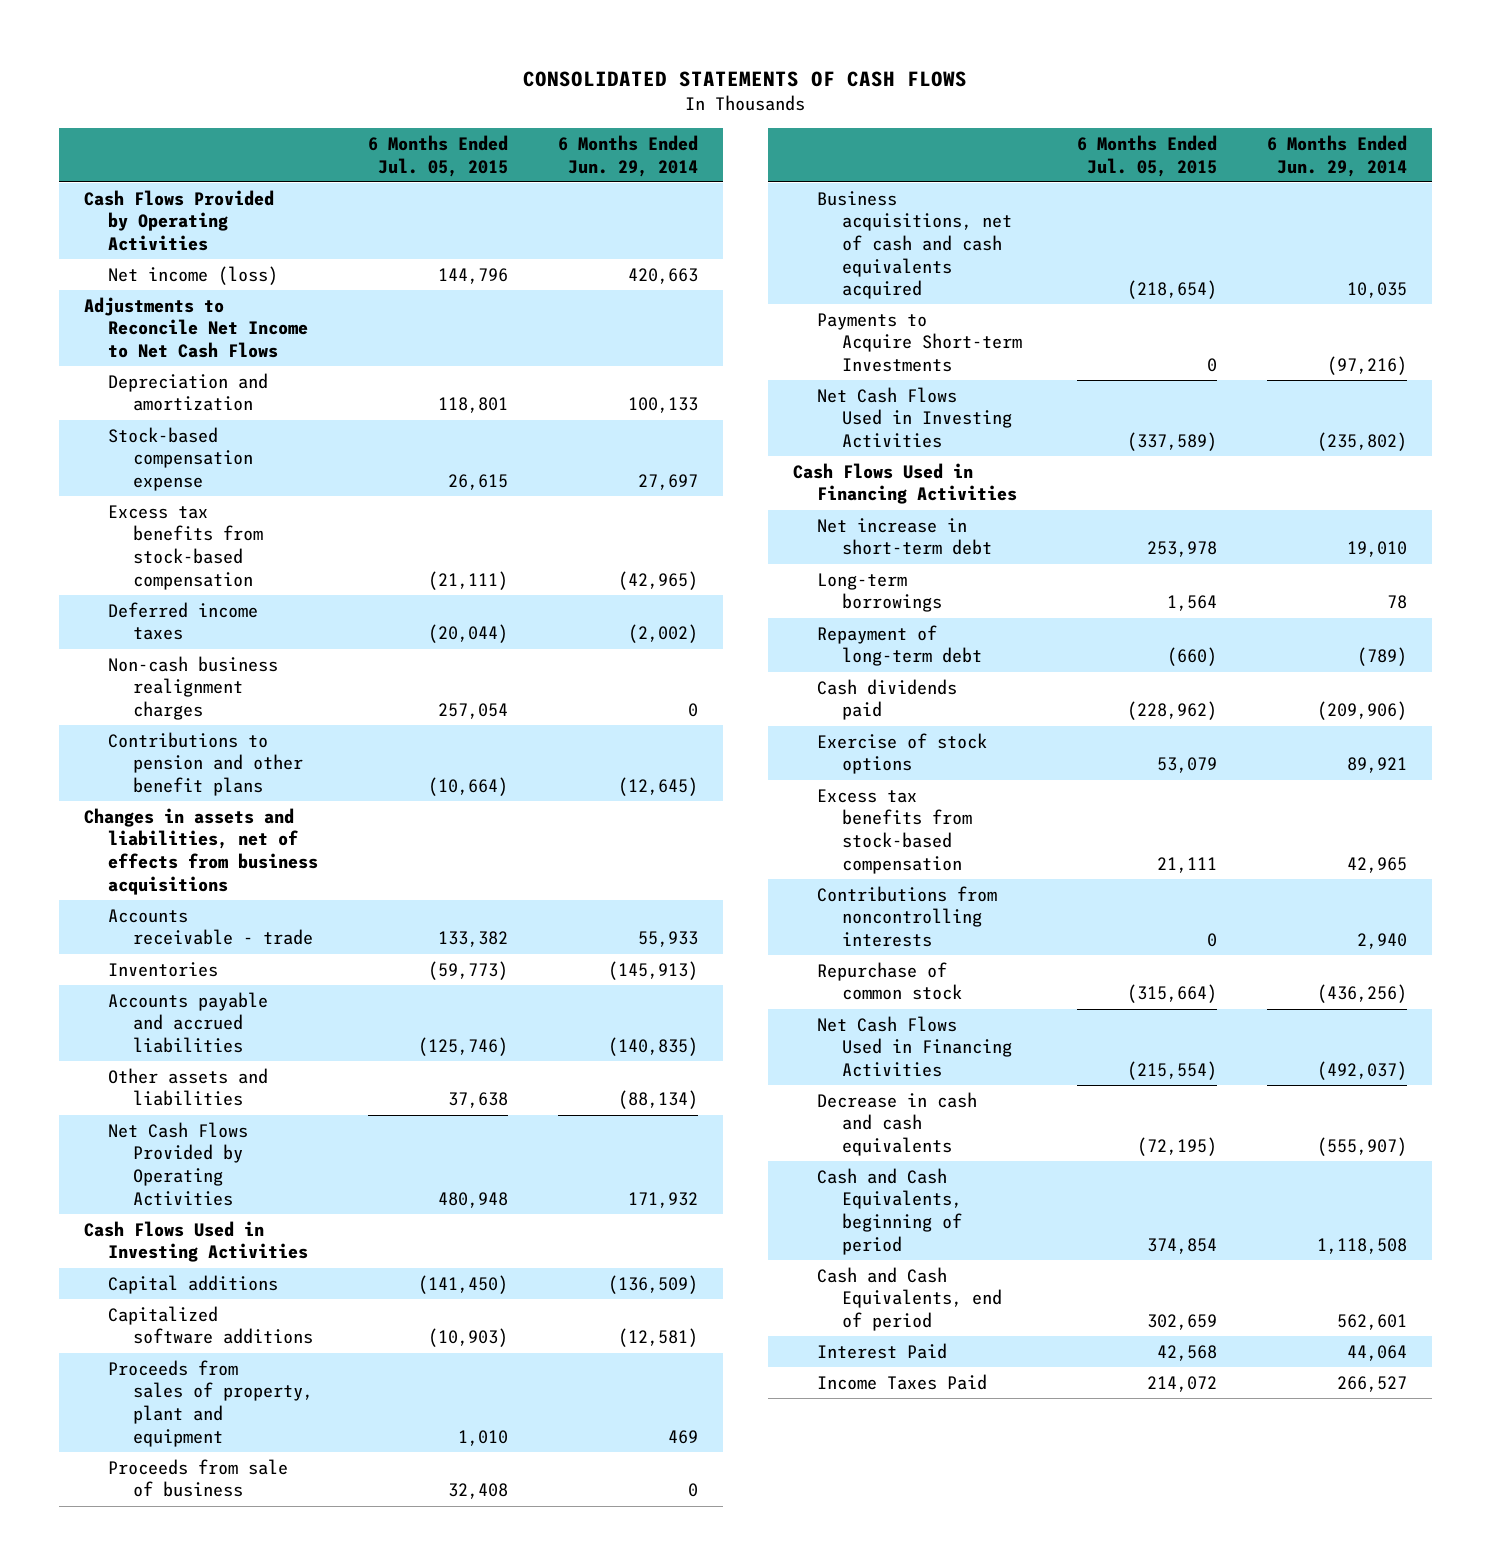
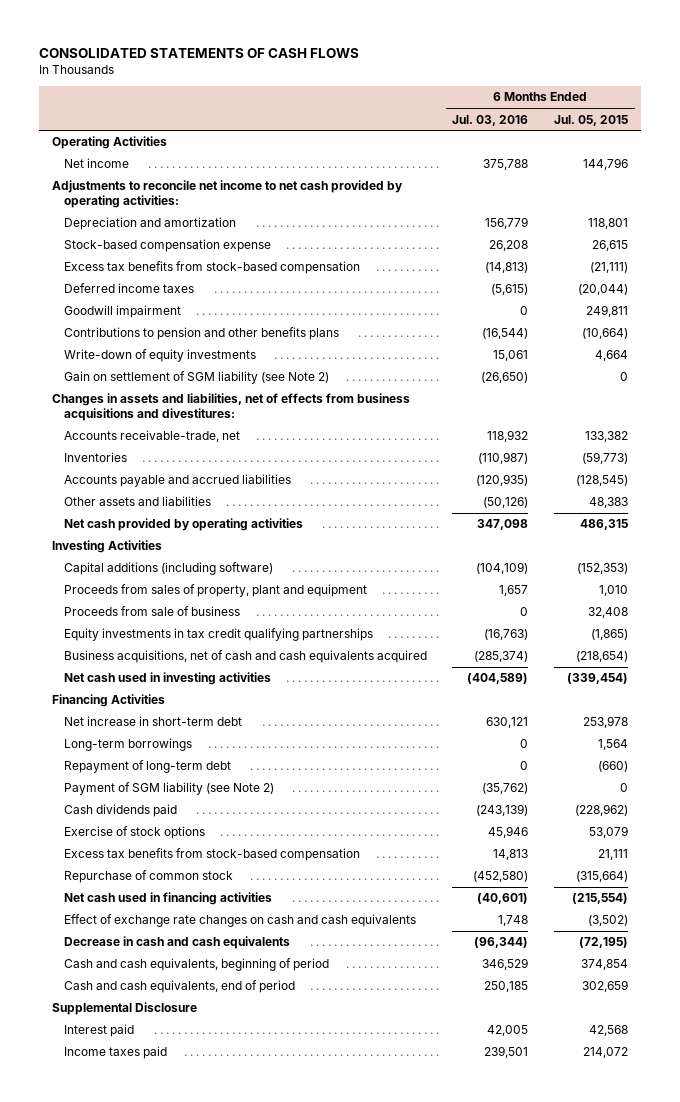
[558,134,699,177] 6 Months Ended Jun. 29, 2014 -> none
none -> [452,114,529,126] Jul. 03, 2016
[83,189,274,251] Cash Flows Provided by Operating Activities -> [52,136,168,150] Operating Activities
[108,265,279,285] Net income (loss) -> [63,158,129,169] Net income
[83,296,309,358] Adjustments to Reconcile Net Income to Net Cash Flows -> [52,180,404,209] Adjustments to reconcile net income to net cash provided by operating activities:
[108,655,279,720] Non-cash business realignment charges -> none
none -> [63,305,181,319] Goodwill impairment
[108,731,303,796] Contributions to pension and other benefit plans -> [63,327,339,341] Contributions to pension and other benefits plans
none -> [63,349,256,363] Write-down of equity investments
none -> [63,371,329,385] Gain on settlement of SGM liability (see Note 2)
[83,807,319,895] Changes in assets and liabilities, net of effects from business acquisitions -> [52,393,411,422] Changes in assets and liabilities, net of effects from business acquisitions and divestitures:
[108,908,313,946] Accounts receivable - trade -> [63,430,240,443] Accounts receivable-trade, net
[108,1305,313,1345] Capitalized software additions -> none
[418,1036,509,1056] (125,746) -> [576,475,629,487] (128,545)
[448,1092,509,1109] 37,638 -> [589,497,629,509] 48,383
[108,1121,249,1206] Net Cash Flows Provided by Operating Activities -> [63,518,303,532] Net cash provided by operating activities
[438,1191,509,1208] 480,948 -> [580,519,629,531] 486,315
[83,1220,309,1263] Cash Flows Used in Investing Activities -> [52,540,163,554] Investing Activities
[108,1274,279,1294] Capital additions -> [63,562,273,576] Capital additions (including software)
[418,1274,509,1294] (141,450) -> [577,563,629,575] (152,353)
none -> [63,628,373,642] Equity investments in tax credit qualifying partnerships
[817,312,1022,372] Payments to Acquire Short-term Investments -> none
[817,386,1012,448] Net Cash Flows Used in Investing Activities -> [63,672,271,686] Net cash used in investing activities
[1127,431,1218,451] (337,589) -> [567,673,629,685] (339,454)
[792,462,1018,505] Cash Flows Used in Financing Activities -> [52,694,166,708] Financing Activities
none -> [63,782,274,796] Payment of SGM liability (see Note 2)
[817,885,998,947] Contributions from noncontrolling interests -> none
[817,1015,1012,1077] Net Cash Flows Used in Financing Activities -> [63,892,272,906] Net cash used in financing activities
none -> [63,914,416,928] Effect of exchange rate changes on cash and cash equivalents
[817,1167,962,1255] Cash and Cash Equivalents, beginning of period -> [63,958,329,972] Cash and cash equivalents, beginning of period
[817,1266,1002,1331] Cash and Cash Equivalents, end of period -> [63,980,295,994] Cash and cash equivalents, end of period
none -> [52,1002,198,1016] Supplemental Disclosure
[817,1342,948,1359] Interest Paid -> [63,1024,134,1038] Interest paid
[817,1373,988,1390] Income Taxes Paid -> [63,1046,167,1060] Income taxes paid

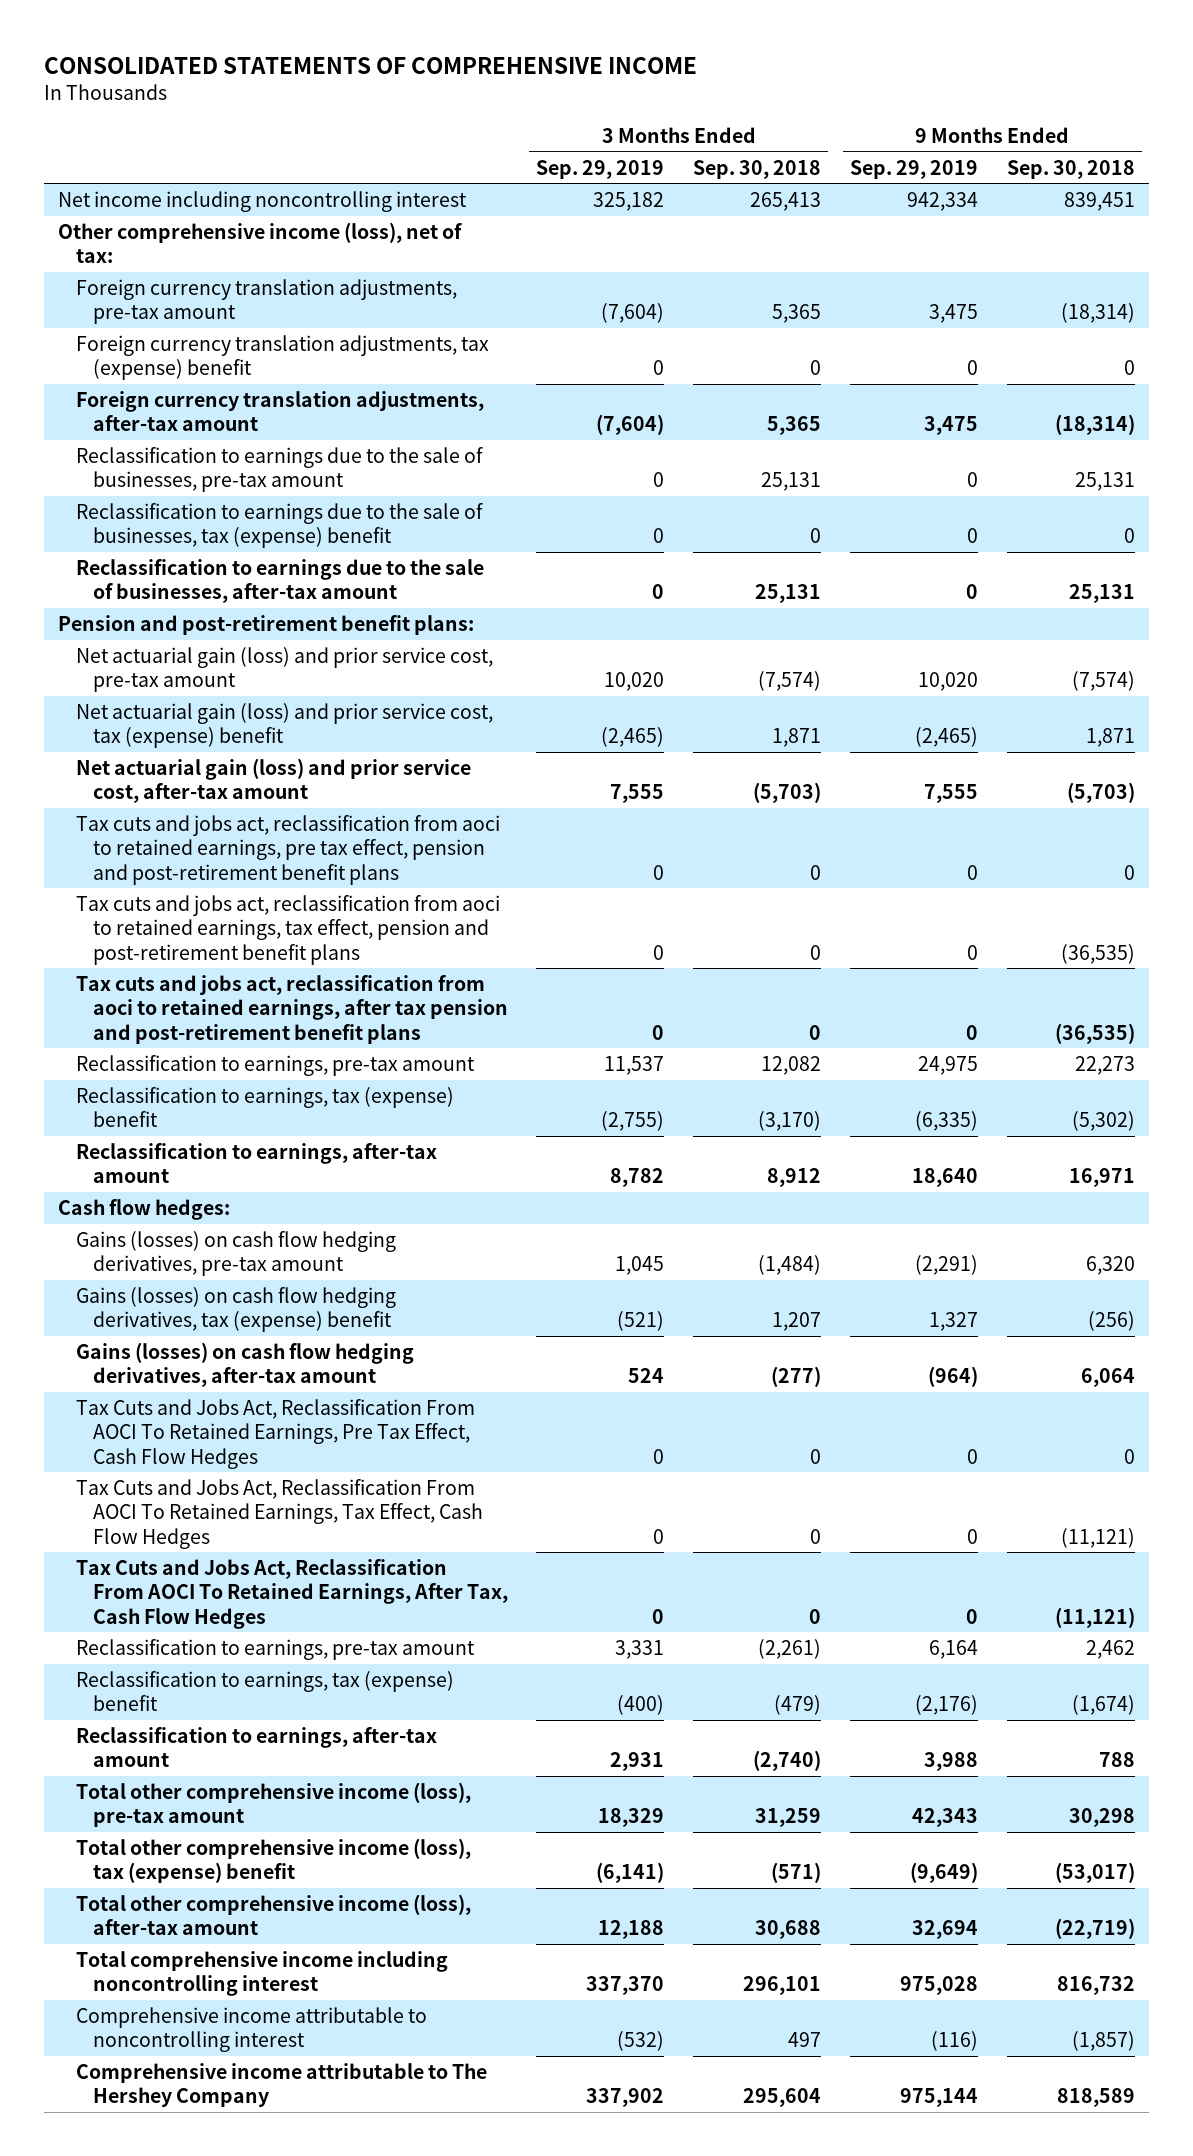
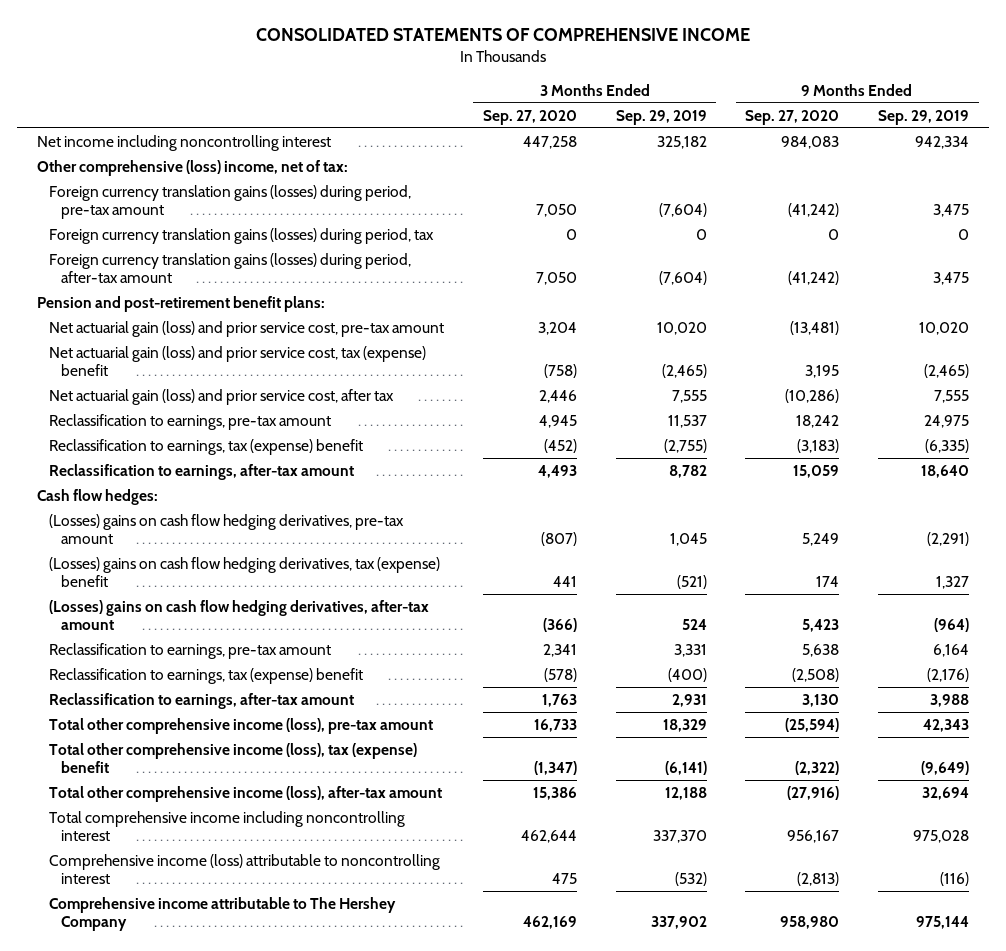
[693,159,822,179] Sep. 30, 2018 -> none
[1006,159,1135,179] Sep. 30, 2018 -> none
none -> [482,109,577,125] Sep. 27, 2020
none -> [745,109,840,125] Sep. 27, 2020
[75,446,483,493] Reclassification to earnings due to the sale of businesses, pre-tax amount -> none
[75,502,483,549] Reclassification to earnings due to the sale of businesses, tax (expense) benefit -> none
[75,558,484,604] Reclassification to earnings due to the sale of businesses, after-tax amount -> none
[58,221,463,264] Other comprehensive income (loss), net of tax: -> [36,159,348,176] Other comprehensive (loss) income, net of tax:
[75,278,457,325] Foreign currency translation adjustments, pre-tax amount -> [48,184,411,219] Foreign currency translation gains (losses) during period, pre-tax amount
[75,334,489,381] Foreign currency translation adjustments, tax (expense) benefit -> [48,227,434,244] Foreign currency translation gains (losses) during period, tax
[75,390,484,432] Foreign currency translation adjustments, after-tax amount -> [48,252,411,283] Foreign currency translation gains (losses) during period, after-tax amount
[75,814,500,885] Tax cuts and jobs act, reclassification from aoci to retained earnings, pre tax effect, pension and post-retirement benefit plans -> none
[75,894,500,965] Tax cuts and jobs act, reclassification from aoci to retained earnings, tax effect, pension and post-retirement benefit plans -> none
[75,974,508,1044] Tax cuts and jobs act, reclassification from aoci to retained earnings, after tax pension and post-retirement benefit plans -> none
[75,757,471,804] Net actuarial gain (loss) and prior service cost, after-tax amount -> [48,388,394,405] Net actuarial gain (loss) and prior service cost, after tax
[75,1398,475,1469] Tax Cuts and Jobs Act, Reclassification From AOCI To Retained Earnings, Pre Tax Effect, Cash Flow Hedges -> none
[75,1478,483,1549] Tax Cuts and Jobs Act, Reclassification From AOCI To Retained Earnings, Tax Effect, Cash Flow Hedges -> none
[75,1558,508,1629] Tax Cuts and Jobs Act, Reclassification From AOCI To Retained Earnings, After Tax, Cash Flow Hedges -> none
[75,1230,396,1277] Gains (losses) on cash flow hedging derivatives, pre-tax amount -> [48,513,404,544] (Losses) gains on cash flow hedging derivatives, pre-tax amount
[75,1286,396,1333] Gains (losses) on cash flow hedging derivatives, tax (expense) benefit -> [48,556,440,587] (Losses) gains on cash flow hedging derivatives, tax (expense) benefit
[75,1341,414,1388] Gains (losses) on cash flow hedging derivatives, after-tax amount -> [48,599,429,630] (Losses) gains on cash flow hedging derivatives, after-tax amount
[75,2006,427,2053] Comprehensive income attributable to noncontrolling interest -> [48,853,440,884] Comprehensive income (loss) attributable to noncontrolling interest

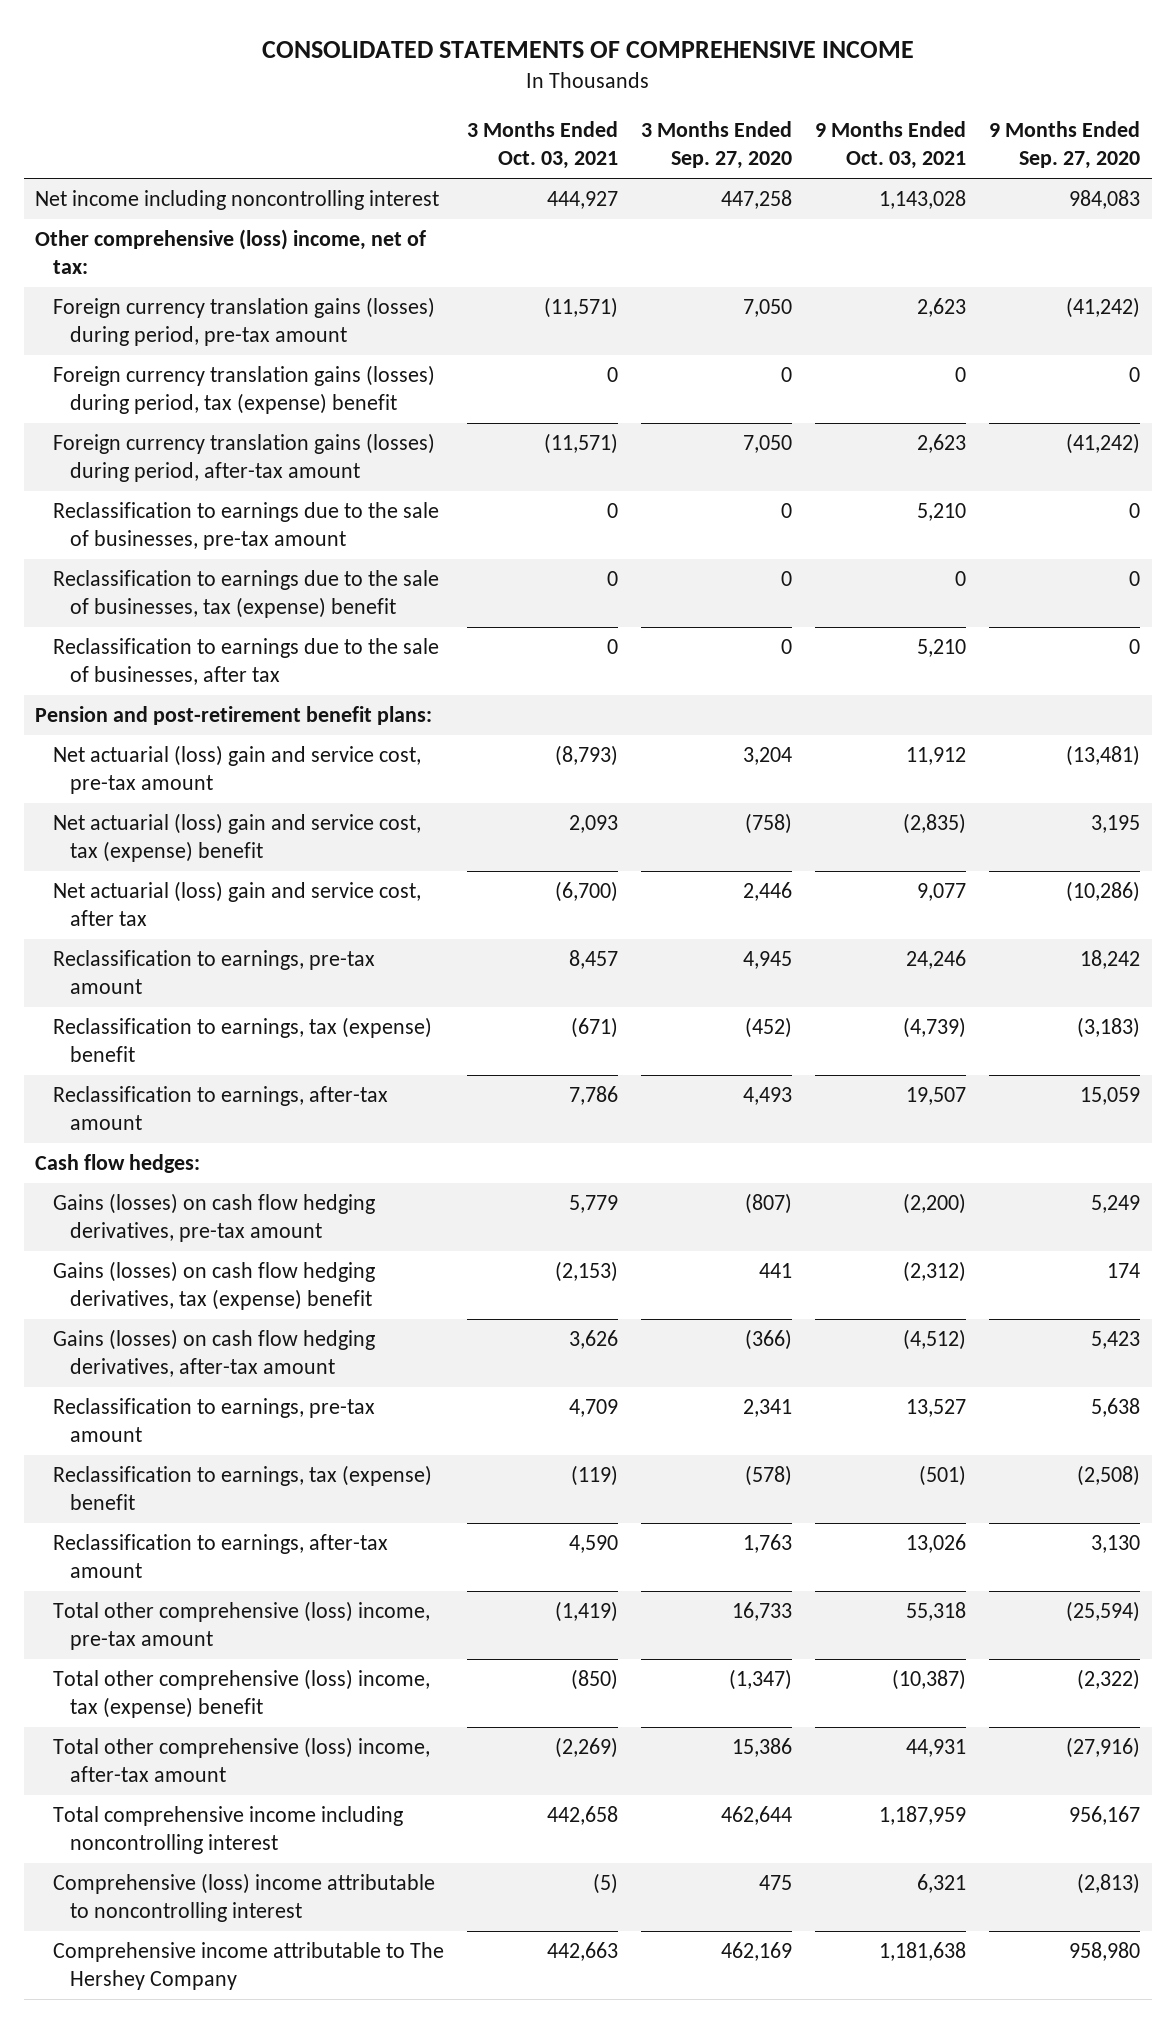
[615,109,707,125] Sep. 29, 2019 -> none
[878,109,970,125] Sep. 29, 2019 -> none
none -> [466,121,618,170] 3 Months Ended Oct. 03, 2021
none -> [815,121,967,170] 9 Months Ended Oct. 03, 2021
[48,227,434,244] Foreign currency translation gains (losses) during period, tax -> [52,365,435,415] Foreign currency translation gains (losses) during period, tax (expense) benefit
none -> [52,502,439,551] Reclassification to earnings due to the sale of businesses, pre-tax amount
none -> [52,570,439,619] Reclassification to earnings due to the sale of businesses, tax (expense) benefit
none -> [52,638,439,686] Reclassification to earnings due to the sale of businesses, after tax
[48,320,444,337] Net actuarial gain (loss) and prior service cost, pre-tax amount -> [52,745,421,795] Net actuarial (loss) gain and service cost, pre-tax amount
[48,345,426,376] Net actuarial gain (loss) and prior service cost, tax (expense) benefit -> [52,813,421,863] Net actuarial (loss) gain and service cost, tax (expense) benefit
[48,388,394,405] Net actuarial gain (loss) and prior service cost, after tax -> [52,881,421,927] Net actuarial (loss) gain and service cost, after tax
[48,513,404,544] (Losses) gains on cash flow hedging derivatives, pre-tax amount -> [52,1193,375,1243] Gains (losses) on cash flow hedging derivatives, pre-tax amount
[48,556,440,587] (Losses) gains on cash flow hedging derivatives, tax (expense) benefit -> [52,1261,375,1311] Gains (losses) on cash flow hedging derivatives, tax (expense) benefit
[48,599,429,630] (Losses) gains on cash flow hedging derivatives, after-tax amount -> [52,1329,375,1378] Gains (losses) on cash flow hedging derivatives, after-tax amount
[48,717,433,734] Total other comprehensive income (loss), pre-tax amount -> [52,1601,430,1651] Total other comprehensive (loss) income, pre-tax amount
[48,742,417,773] Total other comprehensive income (loss), tax (expense) benefit -> [52,1669,430,1719] Total other comprehensive (loss) income, tax (expense) benefit
[48,785,442,802] Total other comprehensive income (loss), after-tax amount -> [52,1737,430,1783] Total other comprehensive (loss) income, after-tax amount
[48,853,440,884] Comprehensive income (loss) attributable to noncontrolling interest -> [52,1873,435,1923] Comprehensive (loss) income attributable to noncontrolling interest

